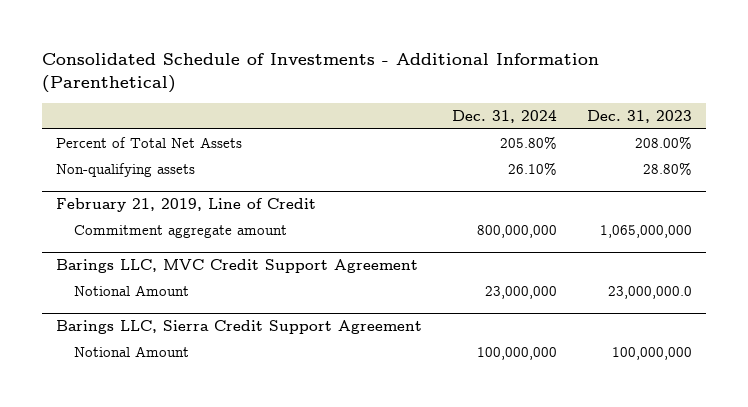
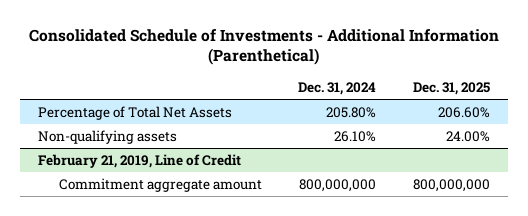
[586,109,692,123] Dec. 31, 2023 -> none
none -> [413,81,491,95] Dec. 31, 2025
[56,137,243,149] Percent of Total Net Assets -> [38,105,233,120] Percentage of Total Net Assets
[56,259,419,274] Barings LLC, MVC Credit Support Agreement -> none
[73,285,189,297] Notional Amount -> none
[56,320,423,335] Barings LLC, Sierra Credit Support Agreement -> none
[73,346,189,358] Notional Amount -> none

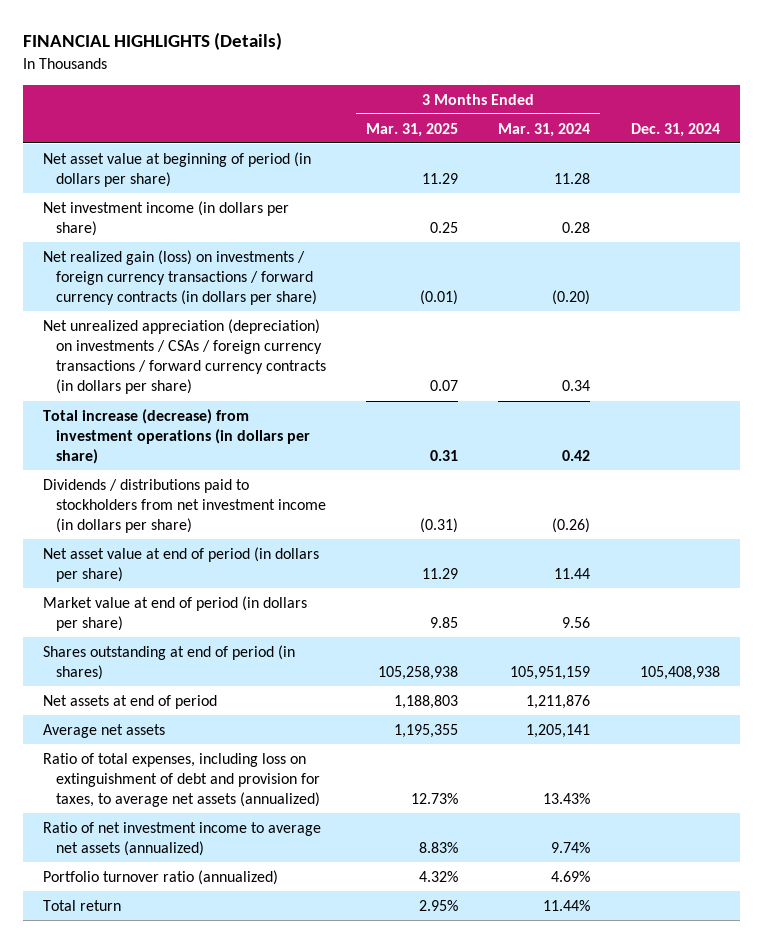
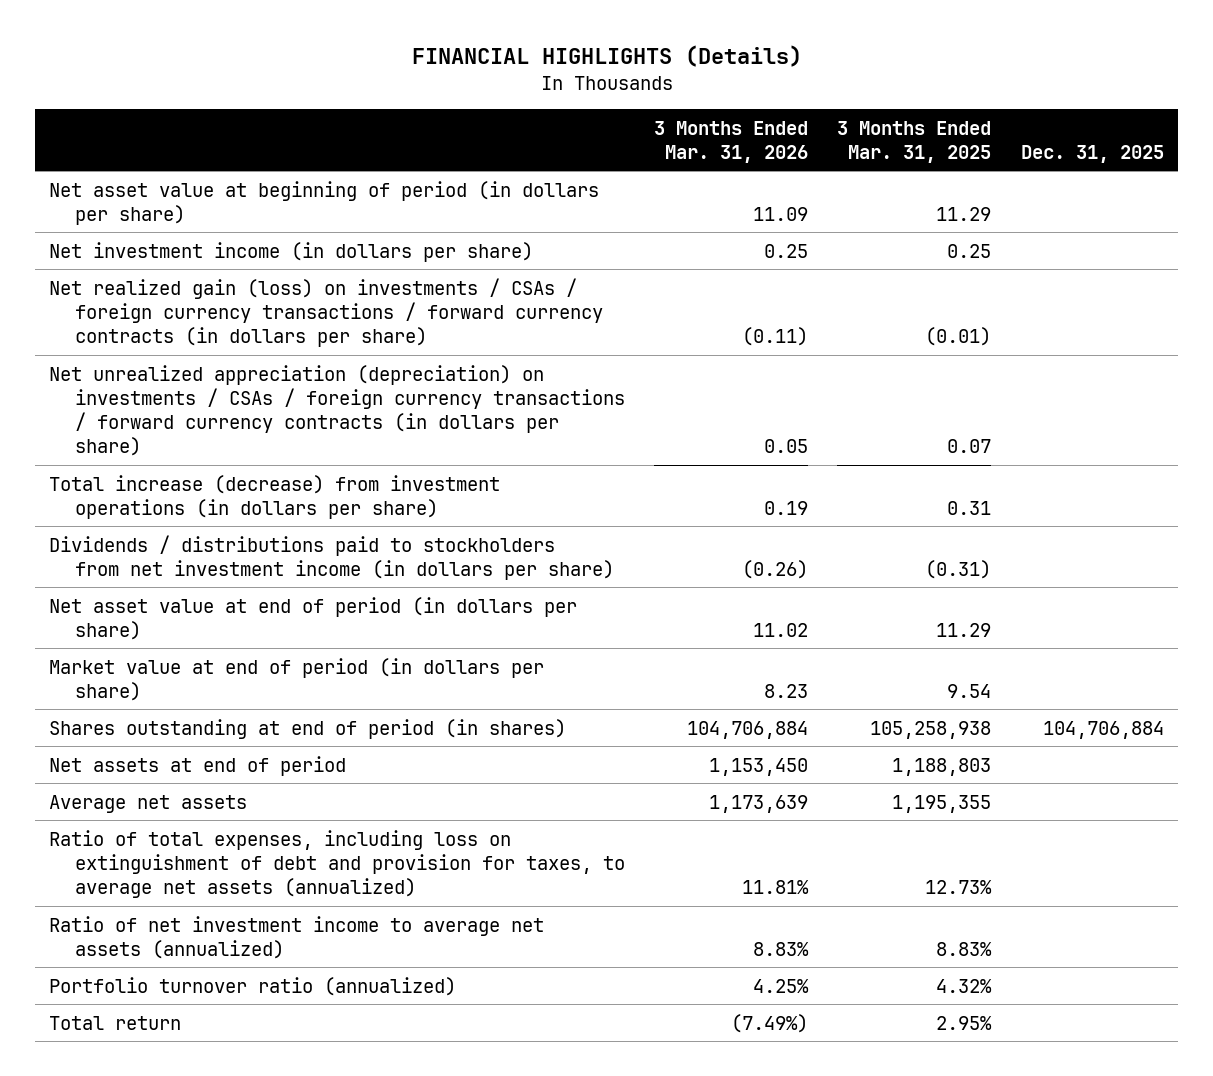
[498,122,591,137] Mar. 31, 2024 -> none
[630,122,720,137] Dec. 31, 2024 -> none
none -> [654,120,809,163] 3 Months Ended Mar. 31, 2026
none -> [1020,144,1164,163] Dec. 31, 2025
[42,249,318,306] Net realized gain (loss) on investments / foreign currency transactions / forward currency contracts (in dollars per share) -> [49,277,604,347] Net realized gain (loss) on investments / CSAs / foreign currency transactions / forward currency contracts (in dollars per share)
[430,616,459,628] 9.85 -> [947,683,992,698] 9.54

